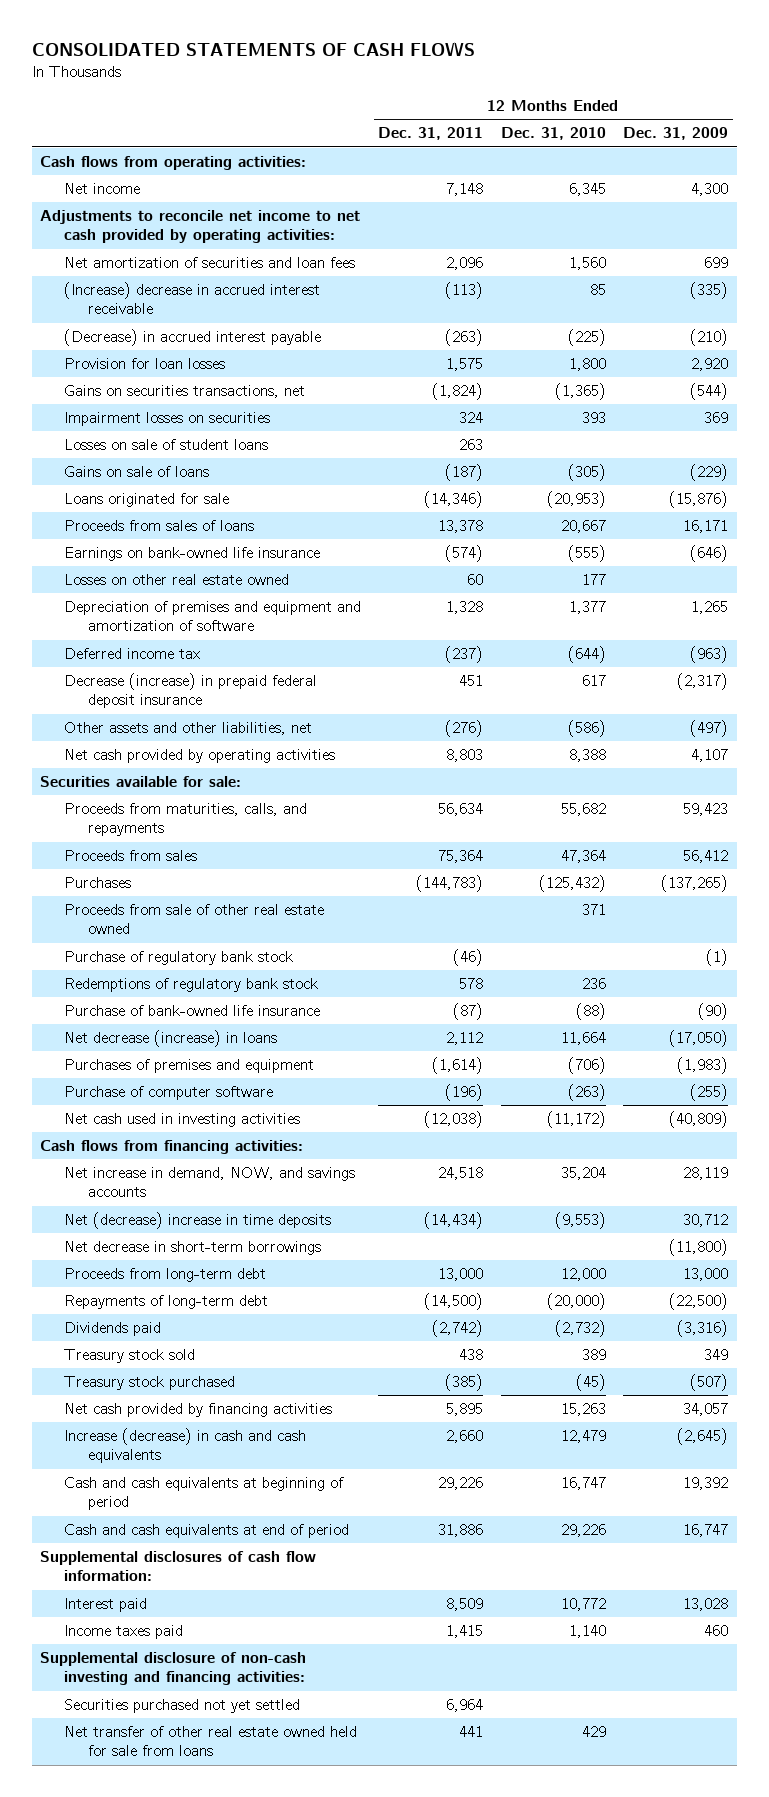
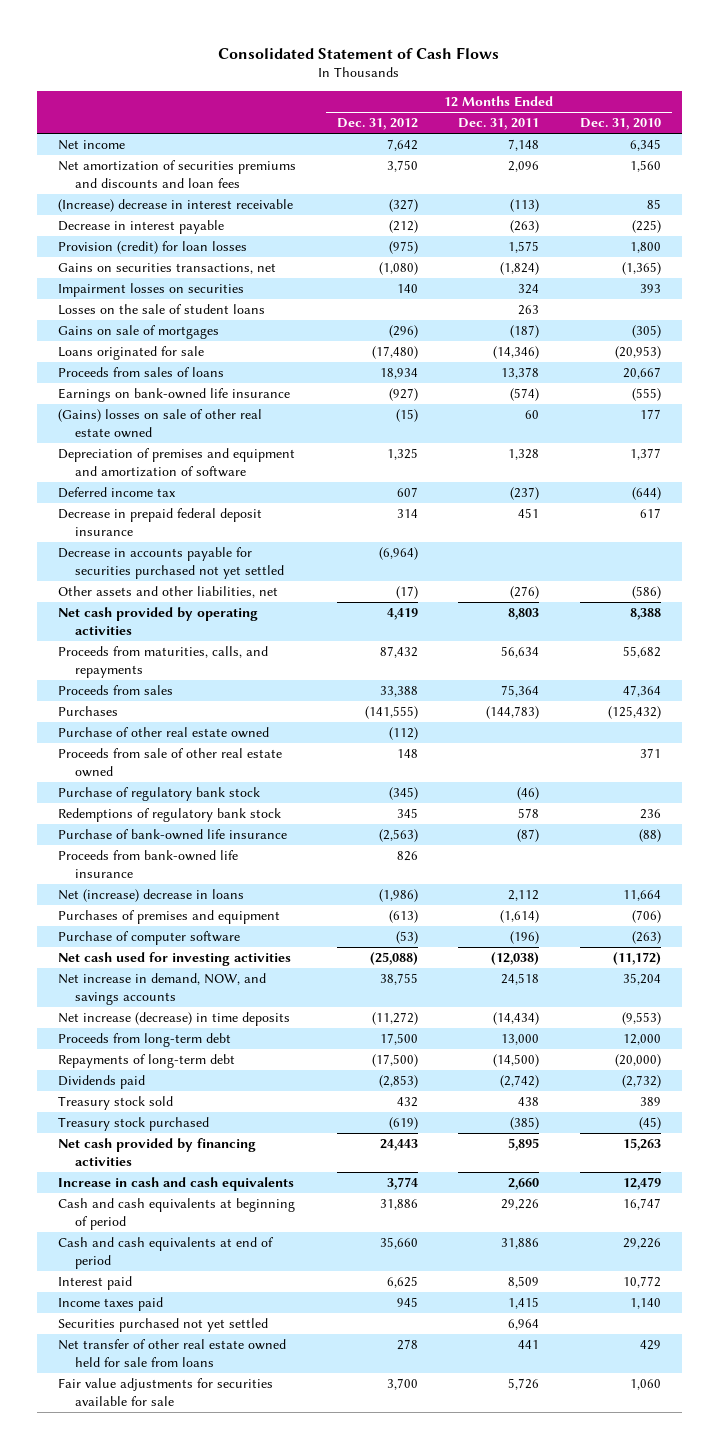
[31,40,475,56] CONSOLIDATED STATEMENTS OF CASH FLOWS -> [218,46,500,59] Consolidated Statement of Cash Flows
[623,127,729,141] Dec. 31, 2009 -> none
none -> [336,118,418,131] Dec. 31, 2012
[40,155,307,170] Cash flows from operating activities: -> none
[40,209,361,244] Adjustments to reconcile net income to net cash provided by operating activities: -> none
[63,256,355,268] Net amortization of securities and loan fees -> [57,160,296,188] Net amortization of securities premiums and discounts and loan fees
[63,281,320,315] (Increase) decrease in accrued interest receivable -> [57,199,293,213] (Increase) decrease in interest receivable
[63,328,321,346] (Decrease) in accrued interest payable -> [57,220,224,235] Decrease in interest payable
[63,357,225,369] Provision for loan losses -> [57,241,247,255] Provision (credit) for loan losses
[63,438,268,450] Losses on sale of student loans -> [57,304,265,316] Losses on the sale of student loans
[63,465,209,477] Gains on sale of loans -> [57,325,219,340] Gains on sale of mortgages
[63,573,289,585] Losses on other real estate owned -> [57,409,262,438] (Gains) losses on sale of other real estate owned
[63,672,317,709] Decrease (increase) in prepaid federal deposit insurance -> [57,508,262,536] Decrease in prepaid federal deposit insurance
none -> [57,547,285,579] Decrease in accounts payable for securities purchased not yet settled
[40,775,242,787] Securities available for sale: -> none
none -> [57,727,269,739] Purchase of other real estate owned
none -> [57,850,238,878] Proceeds from bank-owned life insurance
[63,1029,277,1047] Net decrease (increase) in loans -> [57,889,244,903] Net (increase) decrease in loans
[40,1139,304,1154] Cash flows from financing activities: -> none
[63,1112,300,1127] Net cash used in investing activities -> [57,952,291,967] Net cash used for investing activities
[63,1240,321,1255] Net decrease in short-term borrowings -> none
[63,1211,331,1229] Net (decrease) increase in time deposits -> [57,1012,290,1027] Net increase (decrease) in time deposits
[63,1427,306,1464] Increase (decrease) in cash and cash equivalents -> [57,1177,294,1192] Increase in cash and cash equivalents
[40,1550,317,1582] Supplemental disclosures of cash flow information: -> none
[40,1651,307,1686] Supplemental disclosure of non-cash investing and financing activities: -> none
none -> [57,1378,273,1406] Fair value adjustments for securities available for sale

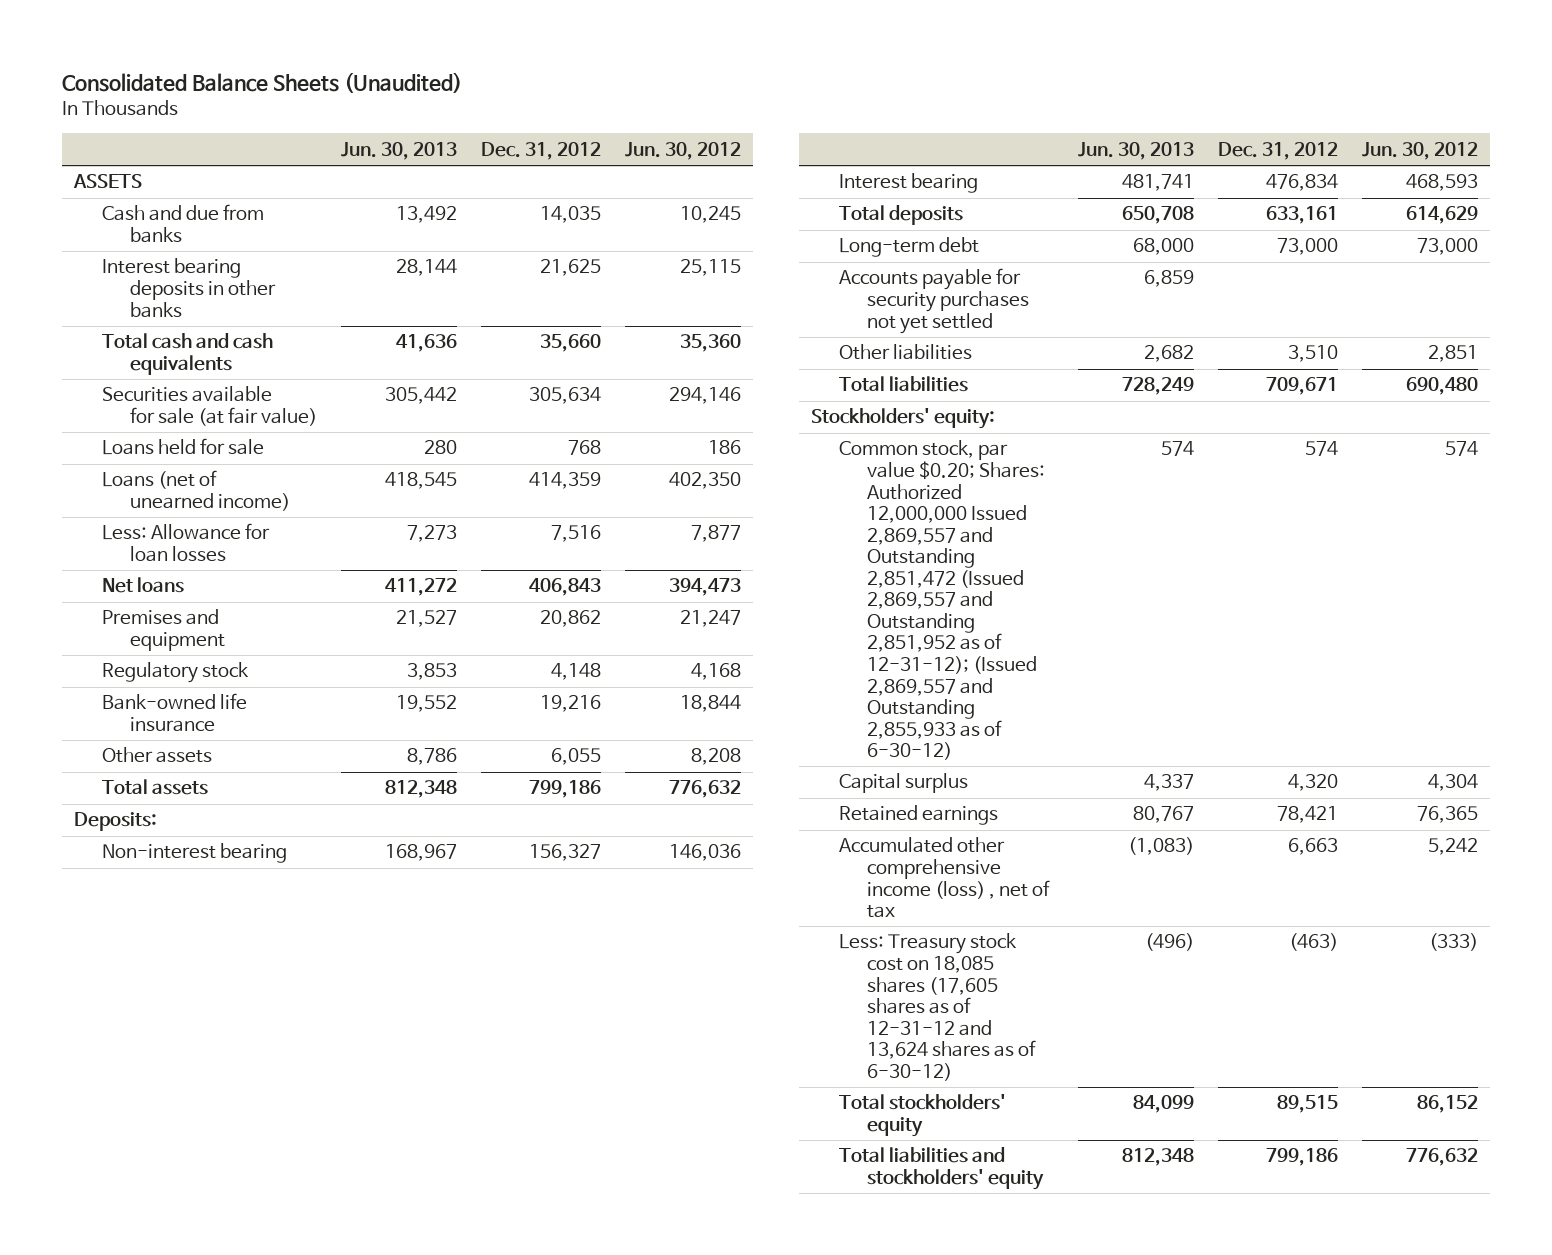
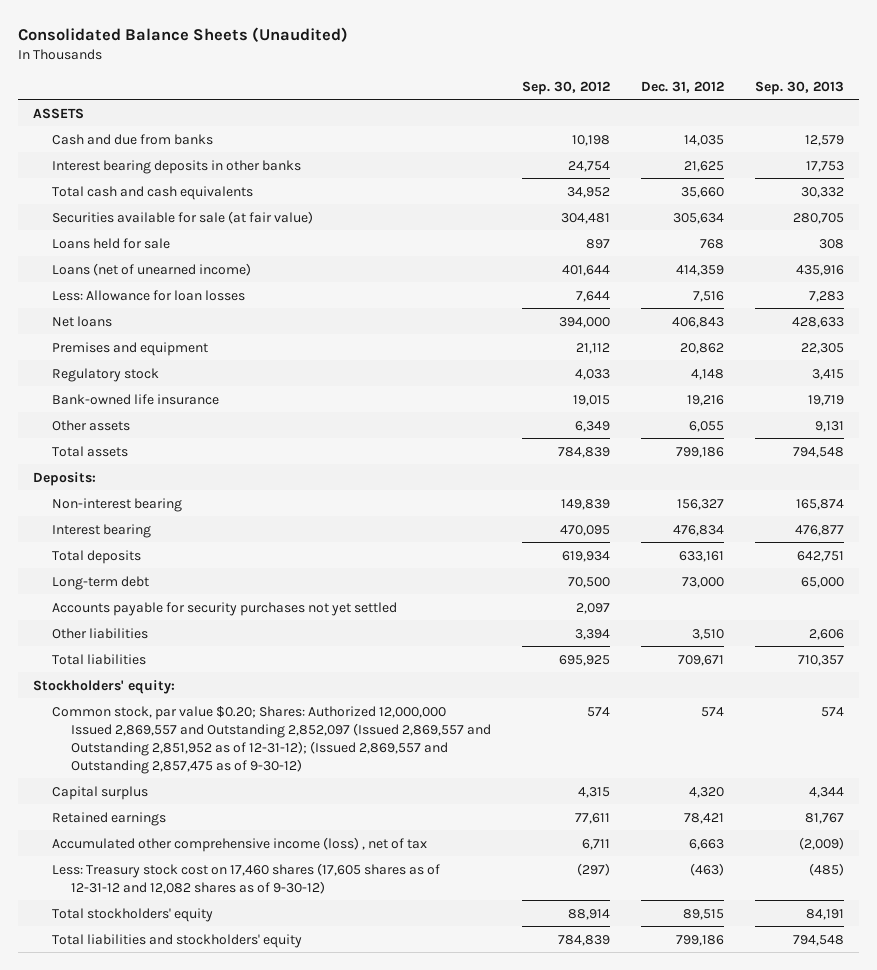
[341,141,458,160] Jun. 30, 2013 -> none
[625,141,742,160] Jun. 30, 2012 -> none
none -> [521,80,610,95] Sep. 30, 2012
none -> [754,80,844,95] Sep. 30, 2013
[839,440,1046,761] Common stock, par value $0.20; Shares: Authorized 12,000,000 Issued 2,869,557 and Outstanding 2,851,472 (Issued 2,869,557 and Outstanding 2,851,952 as of 12-31-12); (Issued 2,869,557 and Outstanding 2,855,933 as of 6-30-12) -> [51,705,491,774] Common stock, par value $0.20; Shares: Authorized 12,000,000 Issued 2,869,557 and Outstanding 2,852,097 (Issued 2,869,557 and Outstanding 2,851,952 as of 12-31-12); (Issued 2,869,557 and Outstanding 2,857,475 as of 9-30-12)
[839,933,1037,1081] Less: Treasury stock cost on 18,085 shares (17,605 shares as of 12-31-12 and 13,624 shares as of 6-30-12) -> [51,862,440,894] Less: Treasury stock cost on 17,460 shares (17,605 shares as of 12-31-12 and 12,082 shares as of 9-30-12)

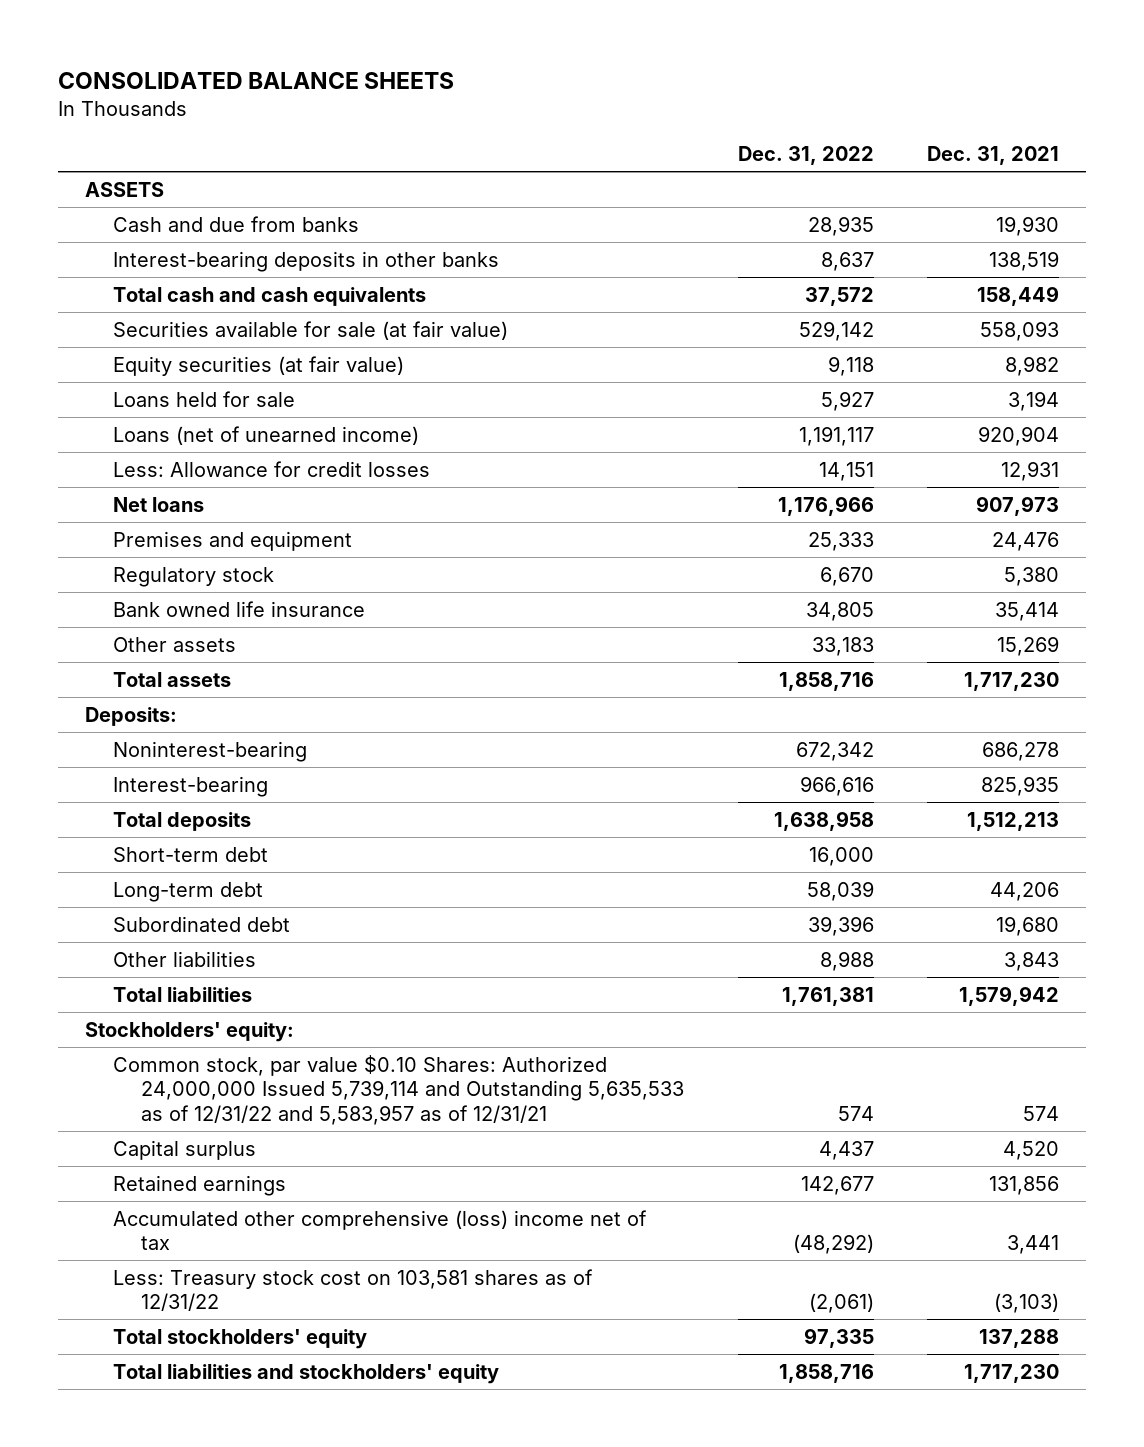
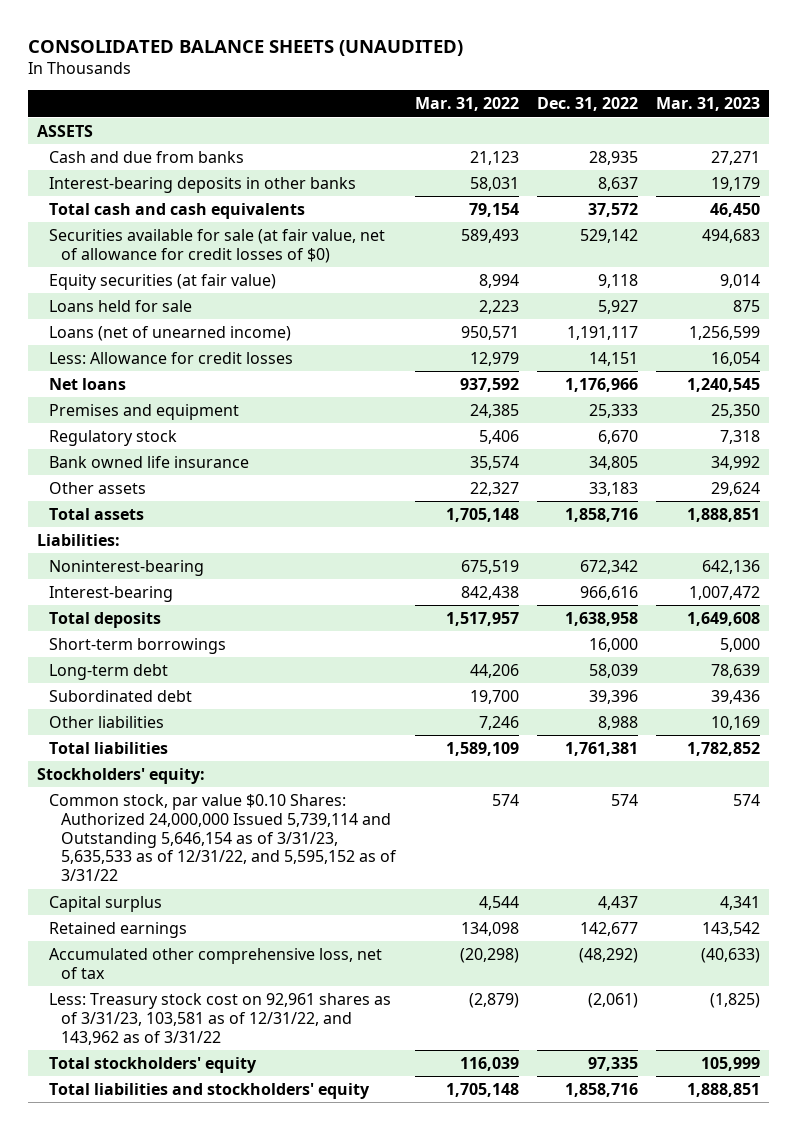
[57,72,454,90] CONSOLIDATED BALANCE SHEETS -> [27,39,463,56] CONSOLIDATED BALANCE SHEETS (UNAUDITED)
[927,146,1060,166] Dec. 31, 2021 -> none
none -> [414,97,519,112] Mar. 31, 2022
none -> [656,97,761,112] Mar. 31, 2023
[112,320,508,340] Securities available for sale (at fair value) -> [48,228,385,263] Securities available for sale (at fair value, net of allowance for credit losses of $0)
[84,706,177,726] Deposits: -> none
none -> [36,533,120,546] Liabilities:
[112,846,268,862] Short-term debt -> [48,637,226,654] Short-term borrowings
[112,1054,685,1126] Common stock, par value $0.10 Shares: Authorized 24,000,000 Issued 5,739,114 and Outstanding 5,635,533 as of 12/31/22 and 5,583,957 as of 12/31/21 -> [48,793,398,882] Common stock, par value $0.10 Shares: Authorized 24,000,000 Issued 5,739,114 and Outstanding 5,646,154 as of 3/31/23, 5,635,533 as of 12/31/22, and 5,595,152 as of 3/31/22
[112,1209,647,1251] Accumulated other comprehensive (loss) income net of tax -> [48,947,382,979] Accumulated other comprehensive loss, net of tax
[112,1268,593,1312] Less: Treasury stock cost on 103,581 shares as of 12/31/22 -> [48,992,391,1045] Less: Treasury stock cost on 92,961 shares as of 3/31/23, 103,581 as of 12/31/22, and 143,962 as of 3/31/22

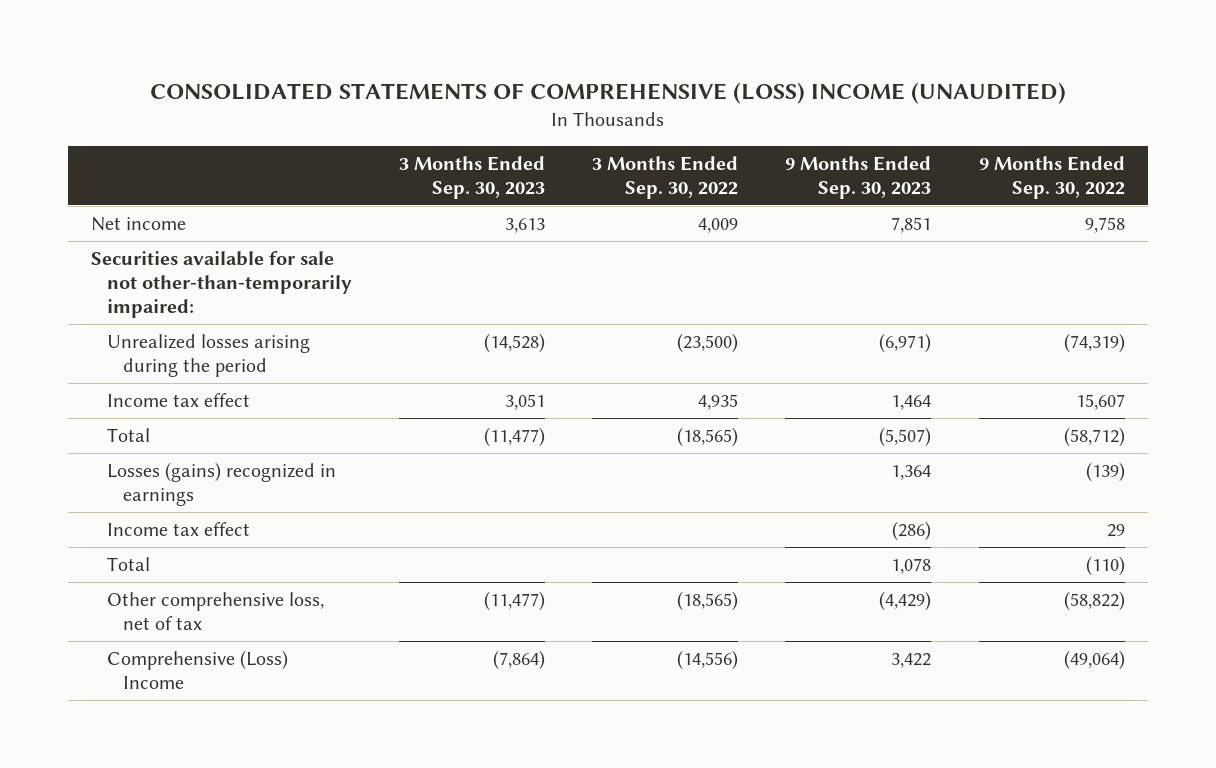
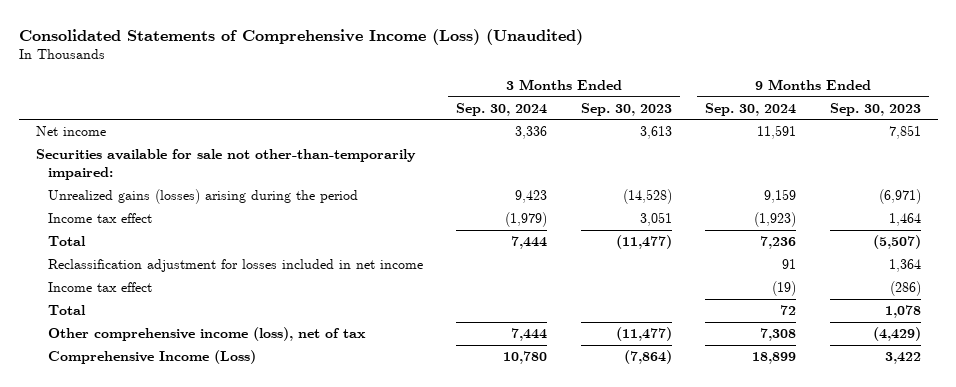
[149,81,1066,104] CONSOLIDATED STATEMENTS OF COMPREHENSIVE (LOSS) INCOME (UNAUDITED) -> [18,28,583,45] Consolidated Statements of Comprehensive Income (Loss) (Unaudited)
[592,155,739,199] 3 Months Ended Sep. 30, 2022 -> none
[978,155,1125,199] 9 Months Ended Sep. 30, 2022 -> none
none -> [456,102,548,116] Sep. 30, 2024
none -> [705,102,797,116] Sep. 30, 2024
[107,334,311,377] Unrealized losses arising during the period -> [47,189,358,205] Unrealized gains (losses) arising during the period
[107,462,337,506] Losses (gains) recognized in earnings -> [47,259,423,273] Reclassification adjustment for losses included in net income
[107,592,325,630] Other comprehensive loss, net of tax -> [47,327,366,342] Other comprehensive income (loss), net of tax
[107,650,289,689] Comprehensive (Loss) Income -> [47,350,256,365] Comprehensive Income (Loss)

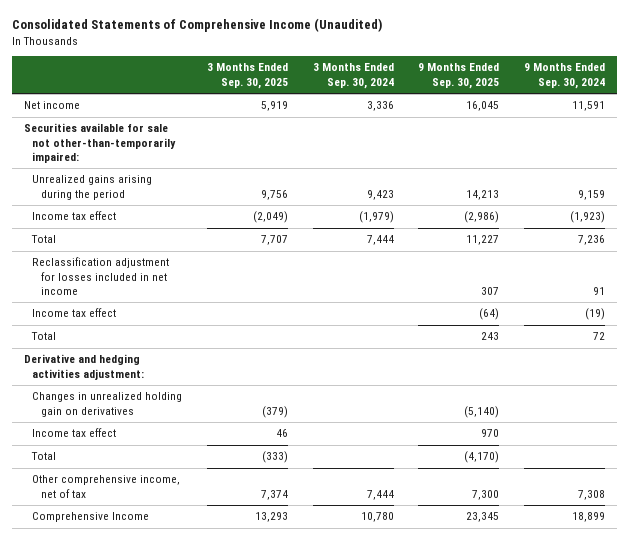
[18,28,583,45] Consolidated Statements of Comprehensive Income (Loss) (Unaudited) -> [11,18,382,33] Consolidated Statements of Comprehensive Income (Unaudited)
[580,102,672,116] Sep. 30, 2023 -> none
[829,102,921,116] Sep. 30, 2023 -> none
none -> [207,63,289,89] 3 Months Ended Sep. 30, 2025
none -> [418,63,500,89] 9 Months Ended Sep. 30, 2025
[47,189,358,205] Unrealized gains (losses) arising during the period -> [32,175,153,200] Unrealized gains arising during the period
none -> [24,354,145,380] Derivative and hedging activities adjustment:
none -> [32,392,183,417] Changes in unrealized holding gain on derivatives
none -> [32,428,117,438] Income tax effect
none -> [31,452,57,461] Total
[47,327,366,342] Other comprehensive income (loss), net of tax -> [32,475,181,498] Other comprehensive income, net of tax
[47,350,256,365] Comprehensive Income (Loss) -> [32,512,150,523] Comprehensive Income

